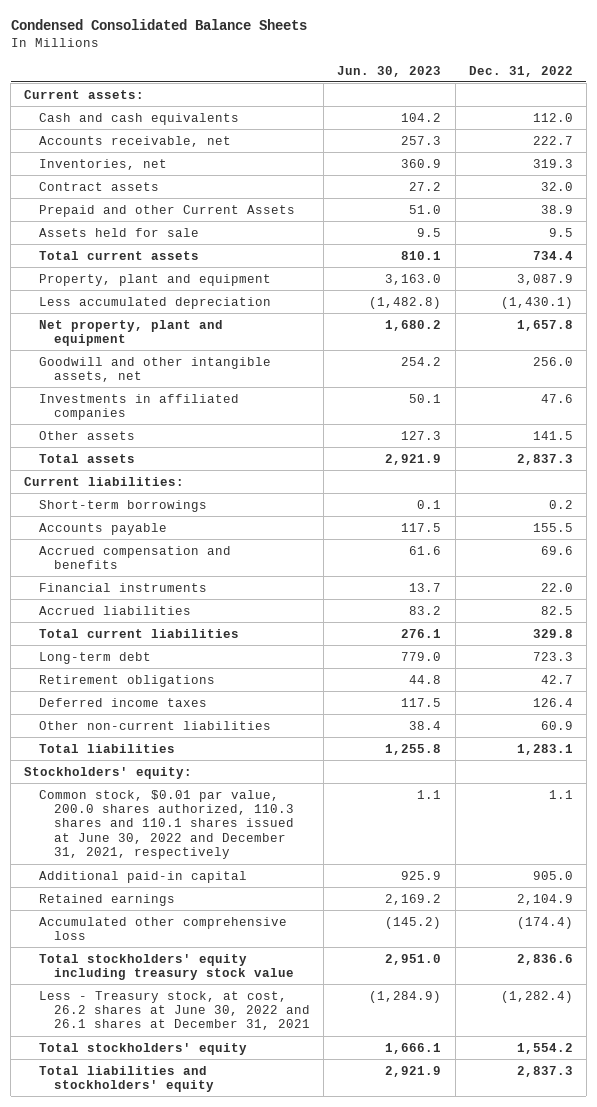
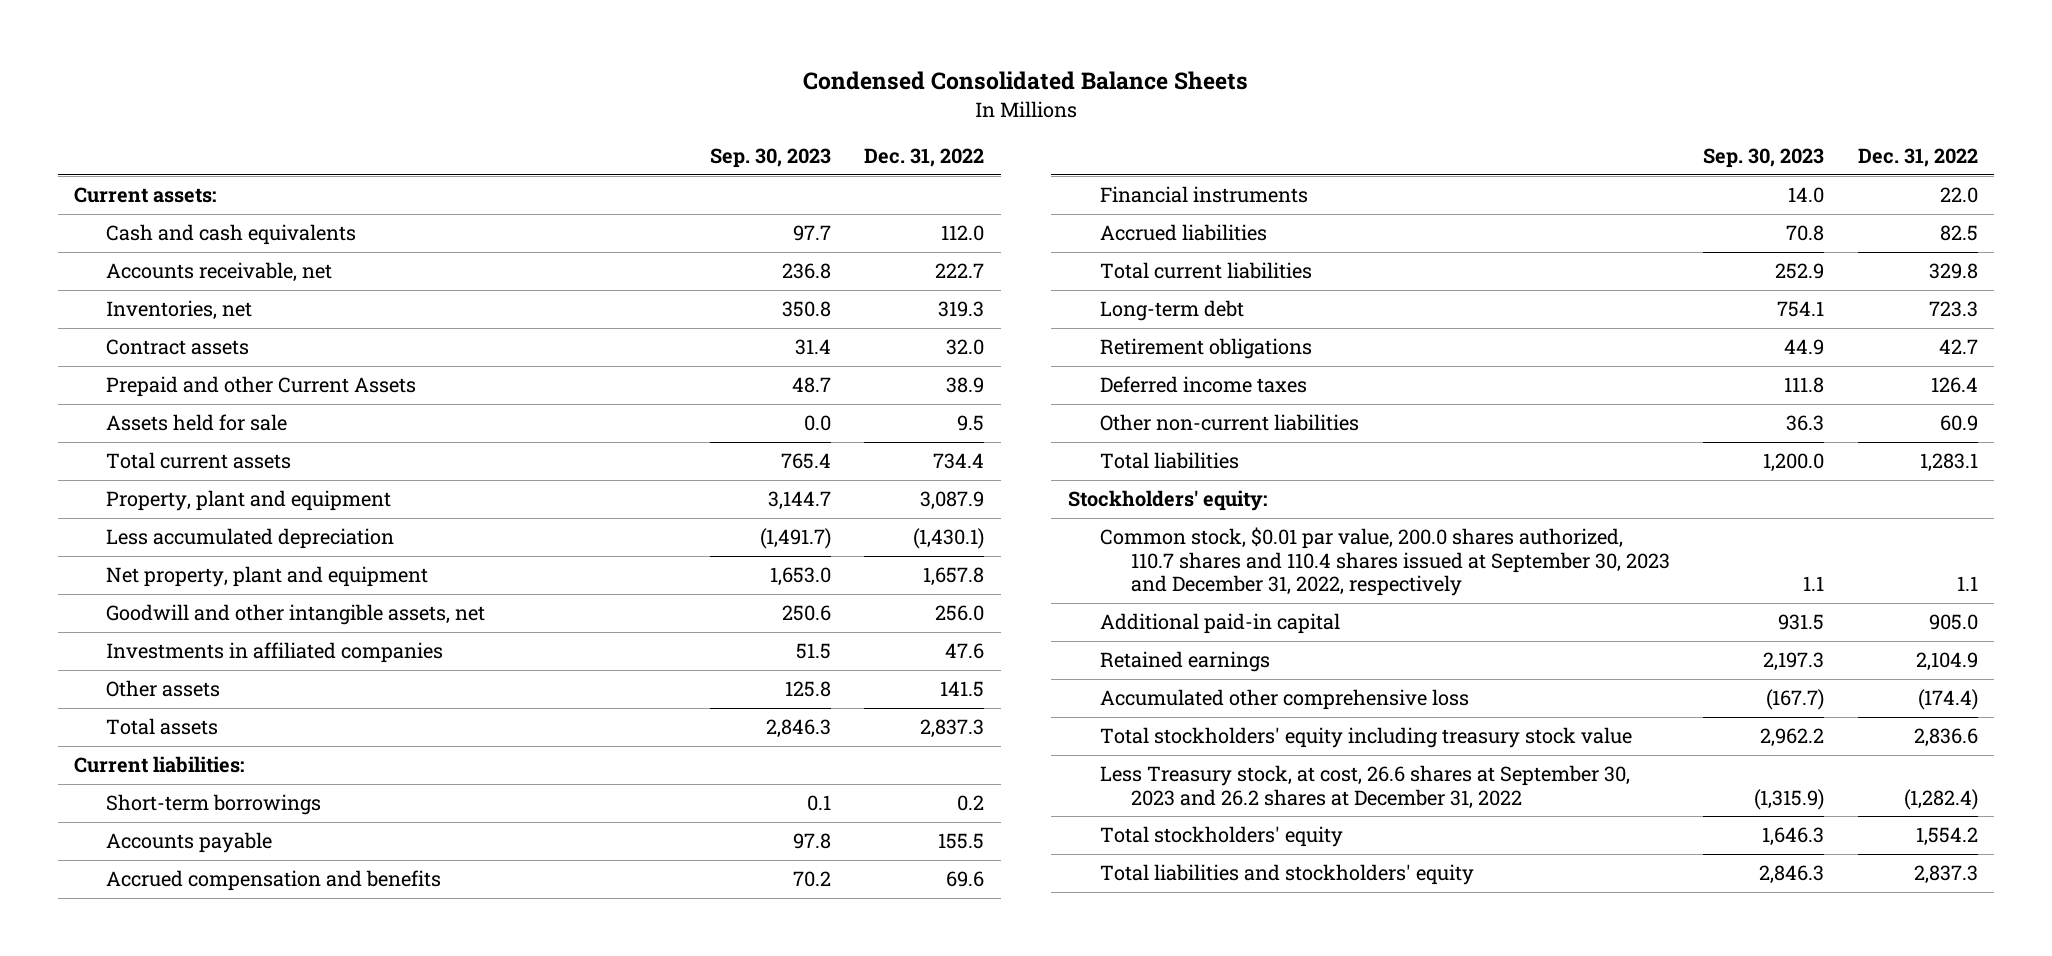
[337,65,442,77] Jun. 30, 2023 -> none
none -> [710,147,832,168] Sep. 30, 2023
[39,789,295,860] Common stock, $0.01 par value, 200.0 shares authorized, 110.3 shares and 110.1 shares issued at June 30, 2022 and December 31, 2021, respectively -> [1099,527,1671,597] Common stock, $0.01 par value, 200.0 shares authorized, 110.7 shares and 110.4 shares issued at September 30, 2023 and December 31, 2022, respectively
[39,990,311,1031] Less - Treasury stock, at cost, 26.2 shares at June 30, 2022 and 26.1 shares at December 31, 2021 -> [1099,765,1630,809] Less Treasury stock, at cost, 26.6 shares at September 30, 2023 and 26.2 shares at December 31, 2022

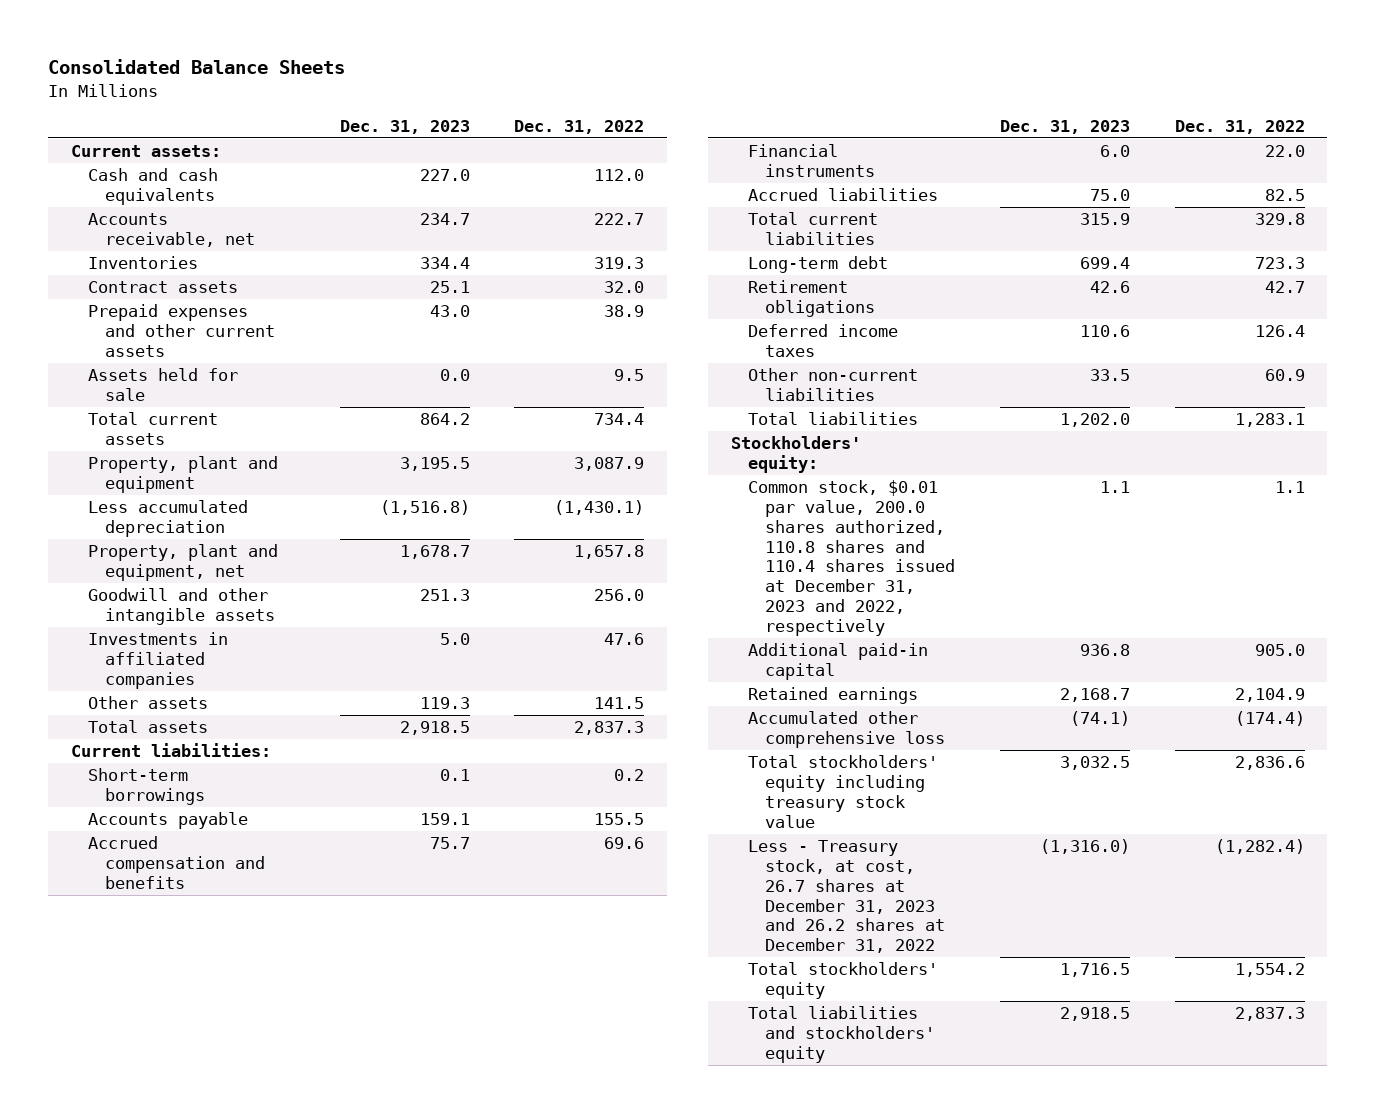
[802,71,1248,91] Condensed Consolidated Balance Sheets -> [48,59,346,75] Consolidated Balance Sheets
[710,147,832,168] Sep. 30, 2023 -> none
none -> [339,119,470,134] Dec. 31, 2023
[106,300,253,321] Inventories, net -> [87,256,198,270] Inventories
[106,376,417,398] Prepaid and other Current Assets -> [87,304,276,357] Prepaid expenses and other current assets
[106,566,429,588] Net property, plant and equipment -> [87,544,278,582] Property, plant and equipment, net
[106,604,486,626] Goodwill and other intangible assets, net -> [87,588,276,626] Goodwill and other intangible assets
[1099,527,1671,597] Common stock, $0.01 par value, 200.0 shares authorized, 110.7 shares and 110.4 shares issued at September 30, 2023 and December 31, 2022, respectively -> [747,480,956,636] Common stock, $0.01 par value, 200.0 shares authorized, 110.8 shares and 110.4 shares issued at December 31, 2023 and 2022, respectively
[1099,765,1630,809] Less Treasury stock, at cost, 26.6 shares at September 30, 2023 and 26.2 shares at December 31, 2022 -> [747,840,946,954] Less - Treasury stock, at cost, 26.7 shares at December 31, 2023 and 26.2 shares at December 31, 2022

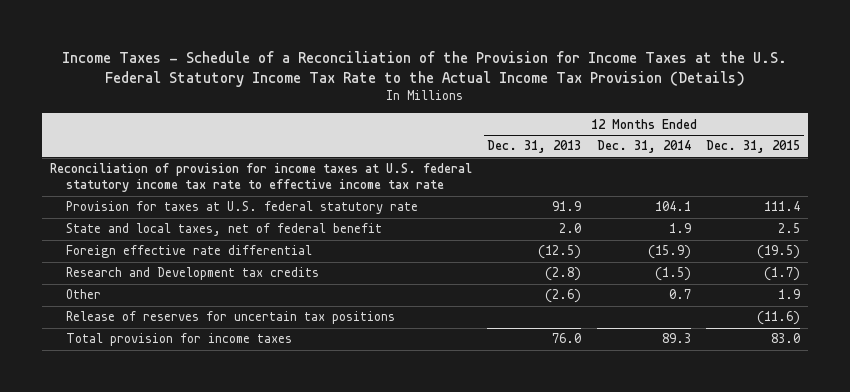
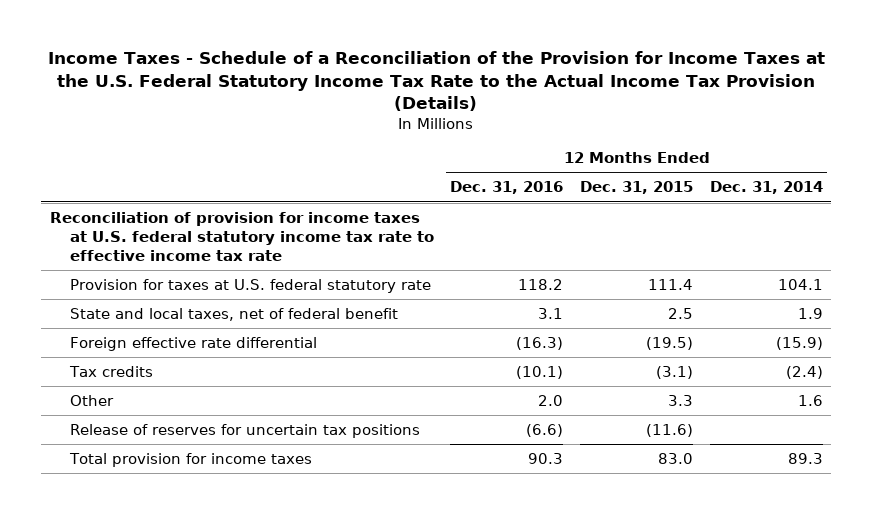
[487,140,582,154] Dec. 31, 2013 -> none
none -> [450,181,564,195] Dec. 31, 2016
[66,267,320,281] Research and Development tax credits -> none
none -> [68,365,153,377] Tax credits
[668,289,691,300] 0.7 -> [797,394,823,406] 1.6
[778,289,801,300] 1.9 -> [668,394,694,406] 3.3

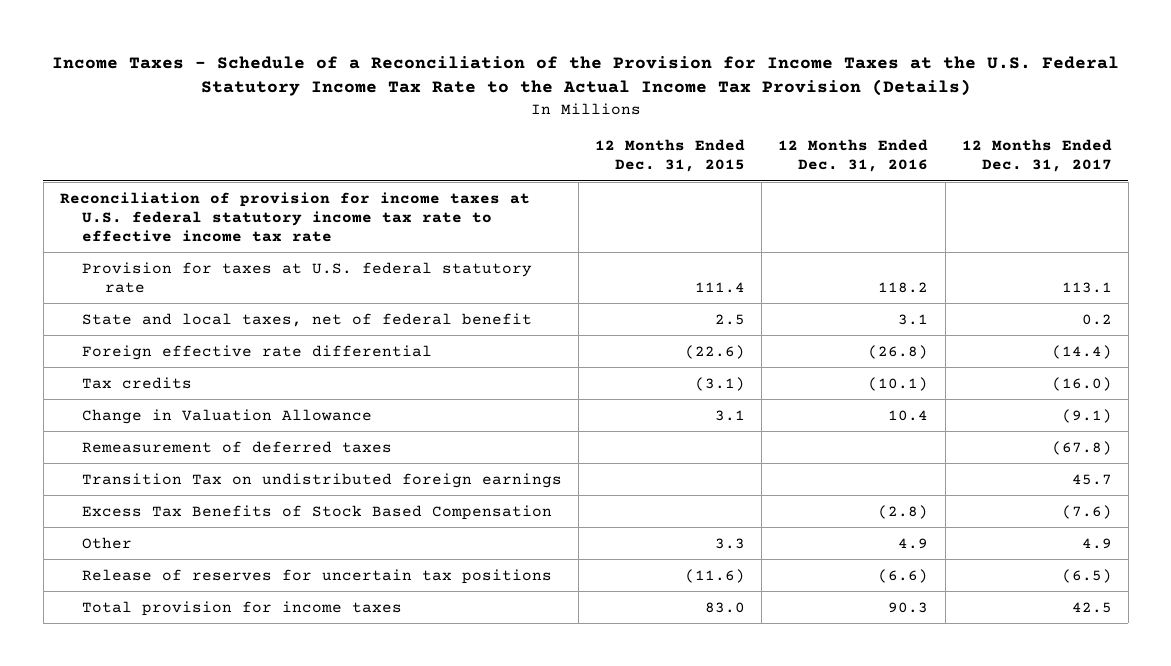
[709,181,823,195] Dec. 31, 2014 -> none
none -> [961,139,1112,173] 12 Months Ended Dec. 31, 2017
[516,336,564,350] (16.3) -> [868,344,929,359] (26.8)
[646,336,694,350] (19.5) -> [685,344,746,359] (22.6)
none -> [82,408,373,424] Change in Valuation Allowance
none -> [82,440,393,453] Remeasurement of deferred taxes
none -> [82,472,563,488] Transition Tax on undistributed foreign earnings
none -> [82,504,553,520] Excess Tax Benefits of Stock Based Compensation
[538,394,564,406] 2.0 -> [898,537,929,549] 4.9

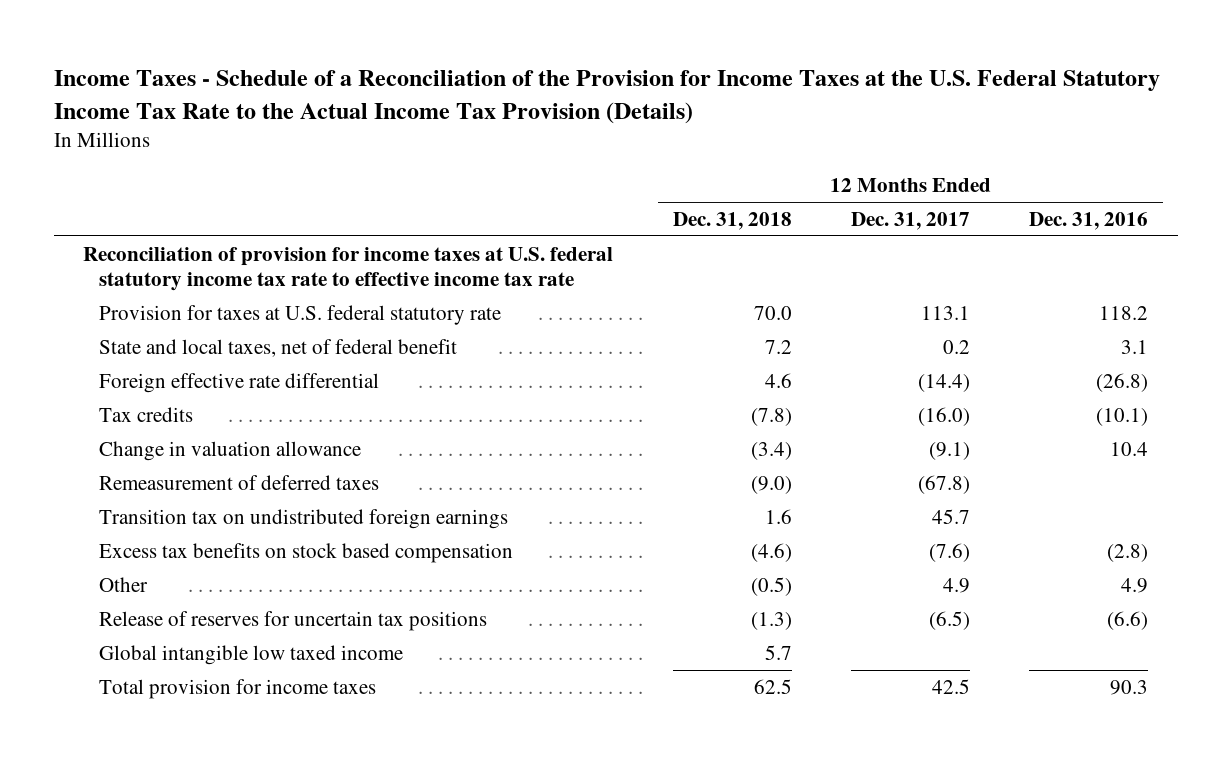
[595,139,746,173] 12 Months Ended Dec. 31, 2015 -> none
none -> [672,211,792,230] Dec. 31, 2018
[82,408,373,424] Change in Valuation Allowance -> [98,440,361,461] Change in valuation allowance
[82,472,563,488] Transition Tax on undistributed foreign earnings -> [98,508,508,529] Transition tax on undistributed foreign earnings
[82,504,553,520] Excess Tax Benefits of Stock Based Compensation -> [98,542,513,563] Excess tax benefits on stock based compensation
none -> [98,644,403,665] Global intangible low taxed income

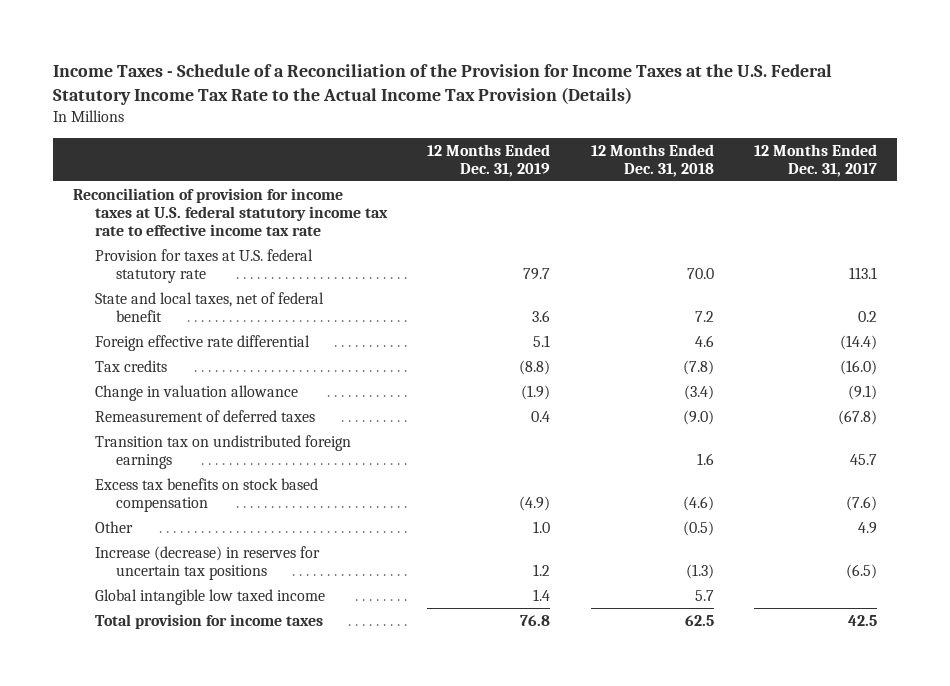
[1029,211,1149,230] Dec. 31, 2016 -> none
none -> [427,143,551,177] 12 Months Ended Dec. 31, 2019
[98,610,487,631] Release of reserves for uncertain tax positions -> [94,545,320,580] Increase (decrease) in reserves for uncertain tax positions

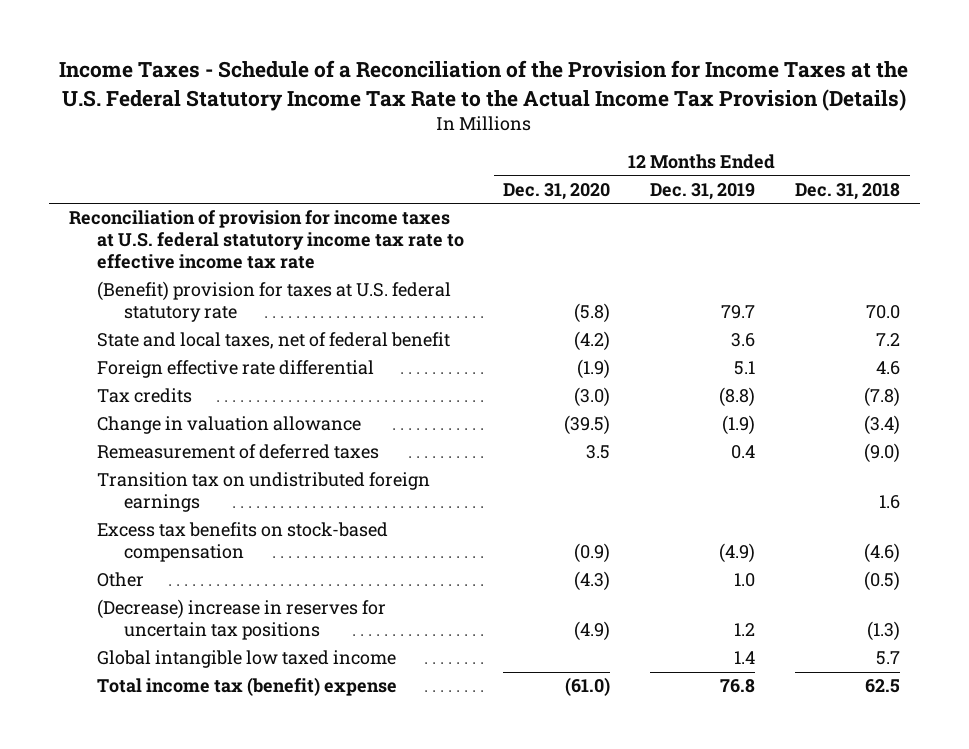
[754,143,878,177] 12 Months Ended Dec. 31, 2017 -> none
none -> [503,182,611,200] Dec. 31, 2020
[94,248,313,283] Provision for taxes at U.S. federal statutory rate -> [96,281,451,323] (Benefit) provision for taxes at U.S. federal statutory rate
[94,477,318,512] Excess tax benefits on stock based compensation -> [96,522,388,563] Excess tax benefits on stock-based compensation
[94,545,320,580] Increase (decrease) in reserves for uncertain tax positions -> [96,599,386,641] (Decrease) increase in reserves for uncertain tax positions
[94,613,323,629] Total provision for income taxes -> [96,677,397,697] Total income tax (benefit) expense

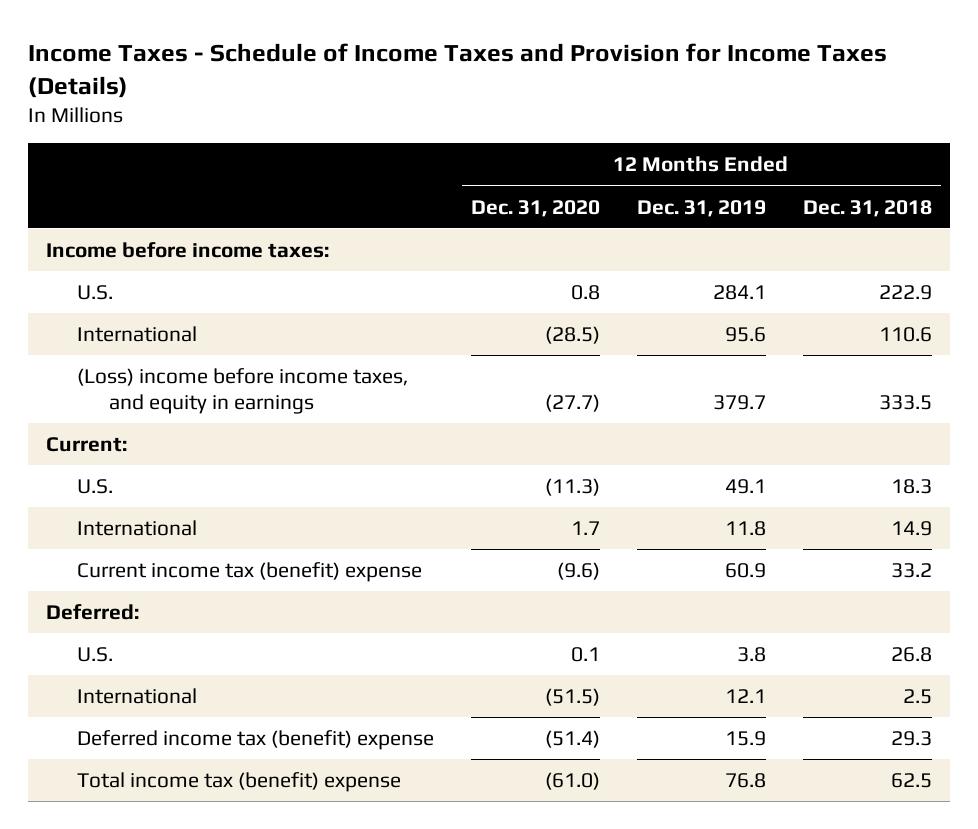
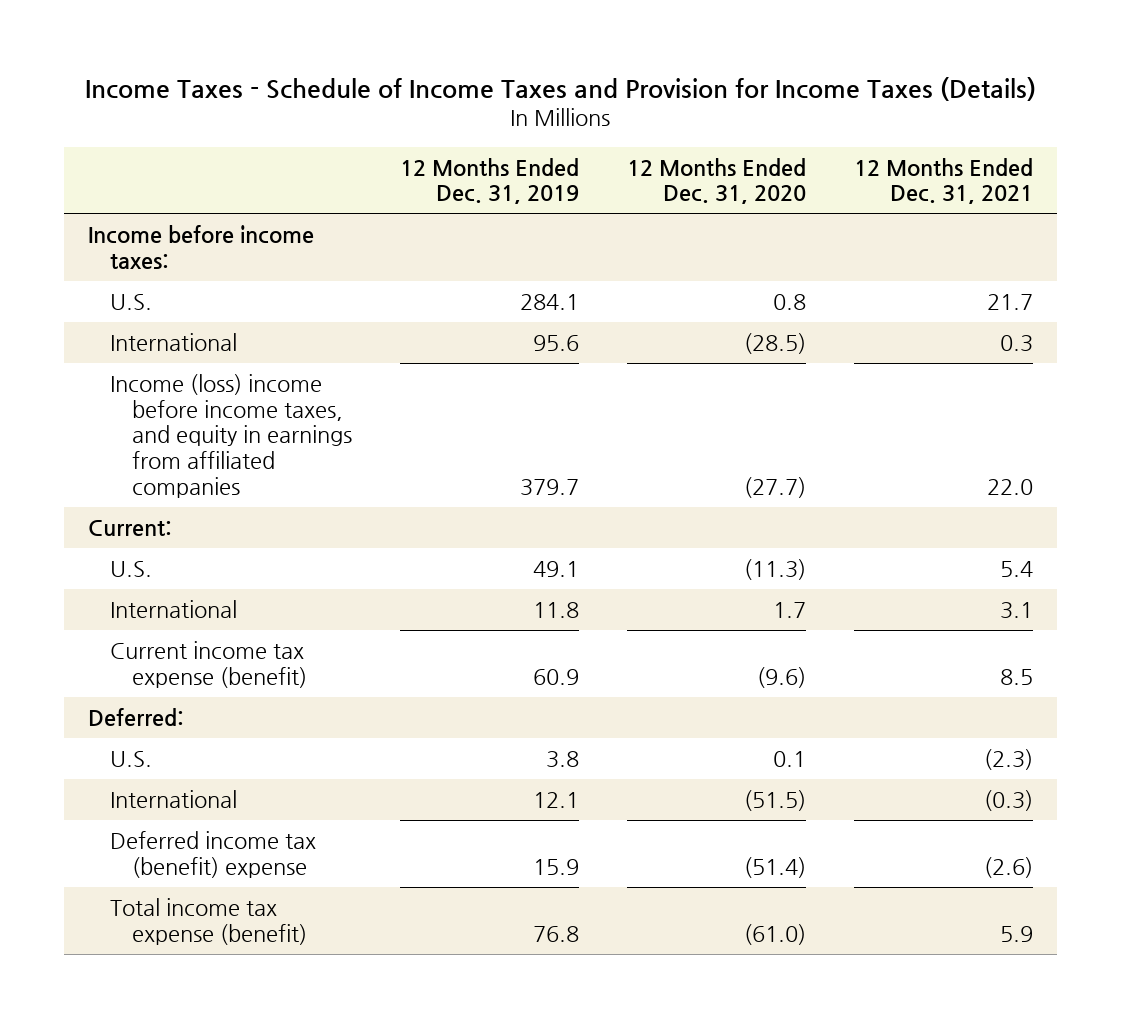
[802,199,932,217] Dec. 31, 2018 -> none
none -> [853,157,1033,205] 12 Months Ended Dec. 31, 2021
[77,368,409,414] (Loss) income before income taxes, and equity in earnings -> [110,373,353,498] Income (loss) income before income taxes, and equity in earnings from affiliated companies
[77,562,423,583] Current income tax (benefit) expense -> [110,640,308,688] Current income tax expense (benefit)
[77,772,402,793] Total income tax (benefit) expense -> [110,897,308,945] Total income tax expense (benefit)

